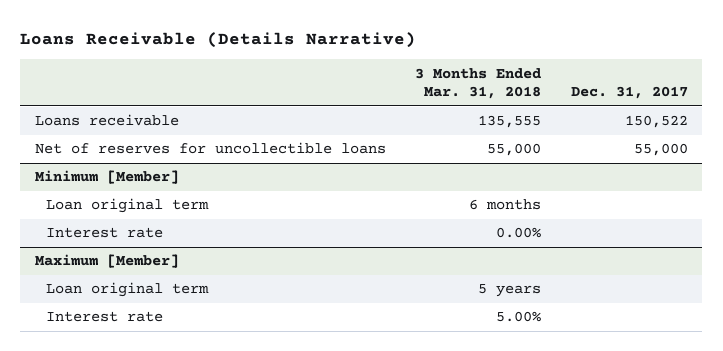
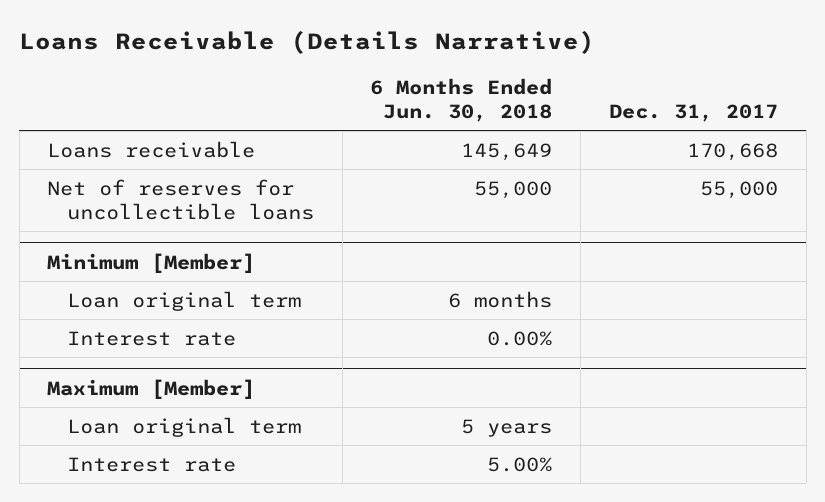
[415,67,542,100] 3 Months Ended Mar. 31, 2018 -> none
none -> [370,77,553,122] 6 Months Ended Jun. 30, 2018
[624,115,688,129] 150,522 -> [686,142,778,161] 170,668

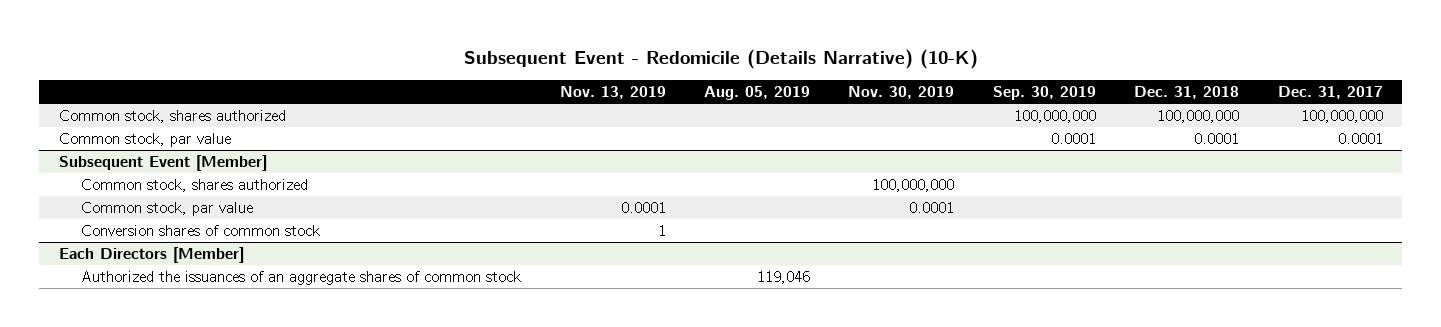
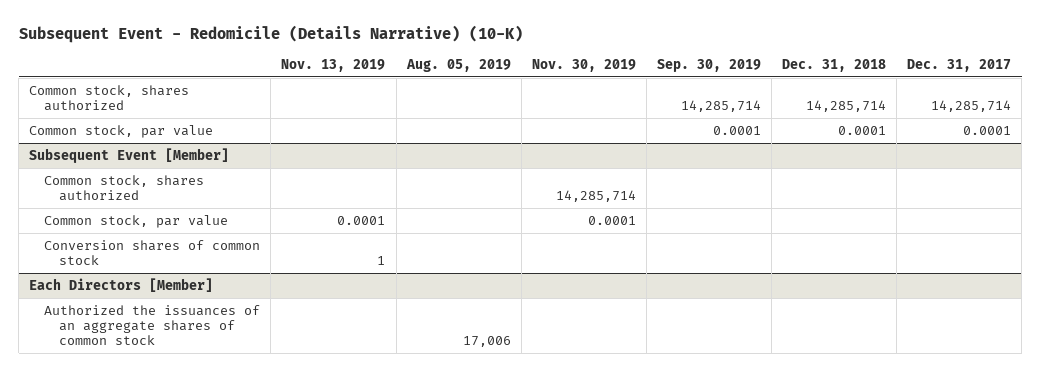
[1013,110,1096,124] 100,000,000 -> [681,100,762,113] 14,285,714
[1157,110,1240,124] 100,000,000 -> [806,100,887,113] 14,285,714
[1300,110,1383,124] 100,000,000 -> [931,100,1012,113] 14,285,714
[872,179,955,193] 100,000,000 -> [555,190,636,203] 14,285,714
[757,271,811,285] 119,046 -> [462,336,511,348] 17,006

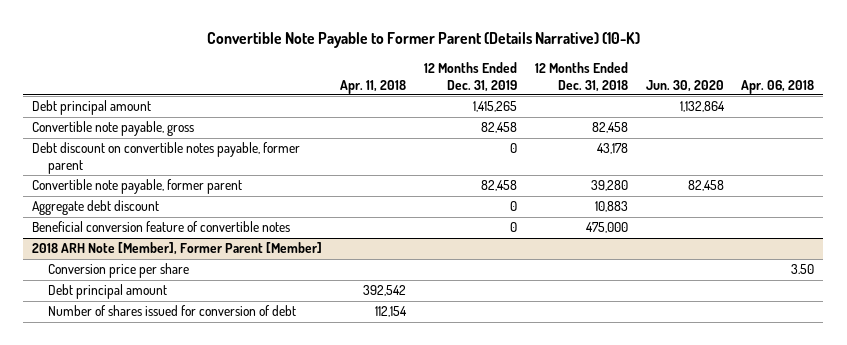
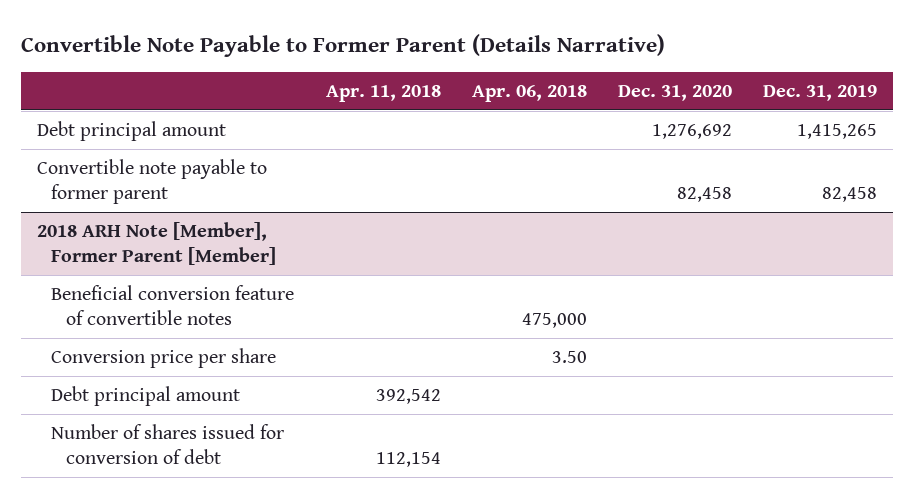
[207,32,641,49] Convertible Note Payable to Former Parent (Details Narrative) (10-K) -> [21,34,666,58] Convertible Note Payable to Former Parent (Details Narrative)
[423,61,517,92] 12 Months Ended Dec. 31, 2019 -> none
[534,61,628,92] 12 Months Ended Dec. 31, 2018 -> none
[645,79,724,92] Jun. 30, 2020 -> none
none -> [618,85,733,102] Dec. 31, 2020
none -> [763,85,878,102] Dec. 31, 2019
[32,121,195,137] Convertible note payable, gross -> none
[32,142,301,175] Debt discount on convertible notes payable, former parent -> none
[32,200,160,216] Aggregate debt discount -> none
[32,221,291,233] Beneficial conversion feature of convertible notes -> none
[32,179,243,195] Convertible note payable, former parent -> [36,159,267,204] Convertible note payable to former parent
none -> [51,285,295,325] Beneficial conversion feature of convertible notes

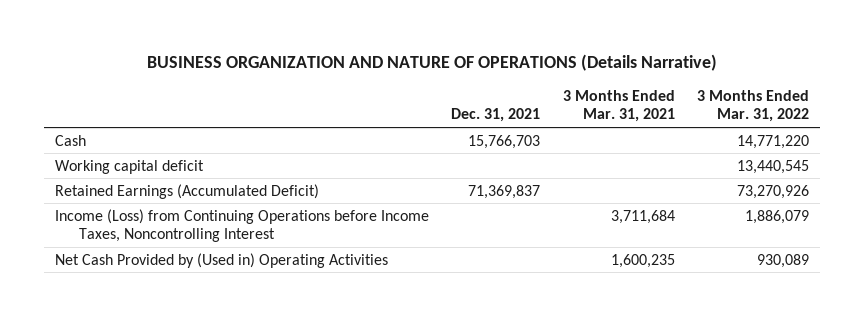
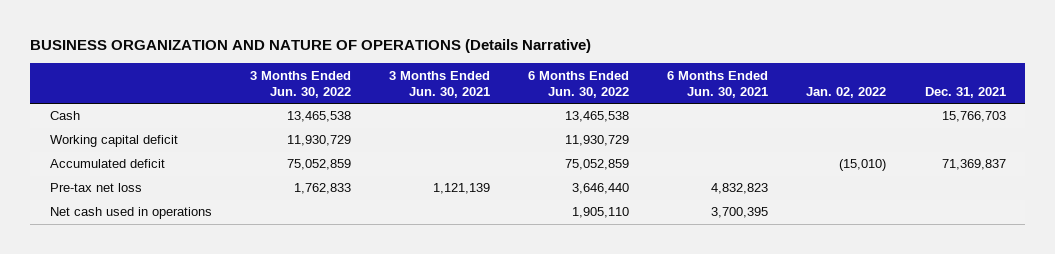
[562,90,675,123] 3 Months Ended Mar. 31, 2021 -> none
[696,90,809,123] 3 Months Ended Mar. 31, 2022 -> none
none -> [249,70,351,98] 3 Months Ended Jun. 30, 2022
none -> [388,70,490,98] 3 Months Ended Jun. 30, 2021
none -> [528,70,630,98] 6 Months Ended Jun. 30, 2022
none -> [667,70,769,98] 6 Months Ended Jun. 30, 2021
none -> [806,86,887,98] Jan. 02, 2022
[55,183,320,199] Retained Earnings (Accumulated Deficit) -> [49,159,165,169] Accumulated deficit
[55,208,430,242] Income (Loss) from Continuing Operations before Income Taxes, Noncontrolling Interest -> [49,183,142,193] Pre-tax net loss
[55,252,389,268] Net Cash Provided by (Used in) Operating Activities -> [49,207,212,220] Net cash used in operations

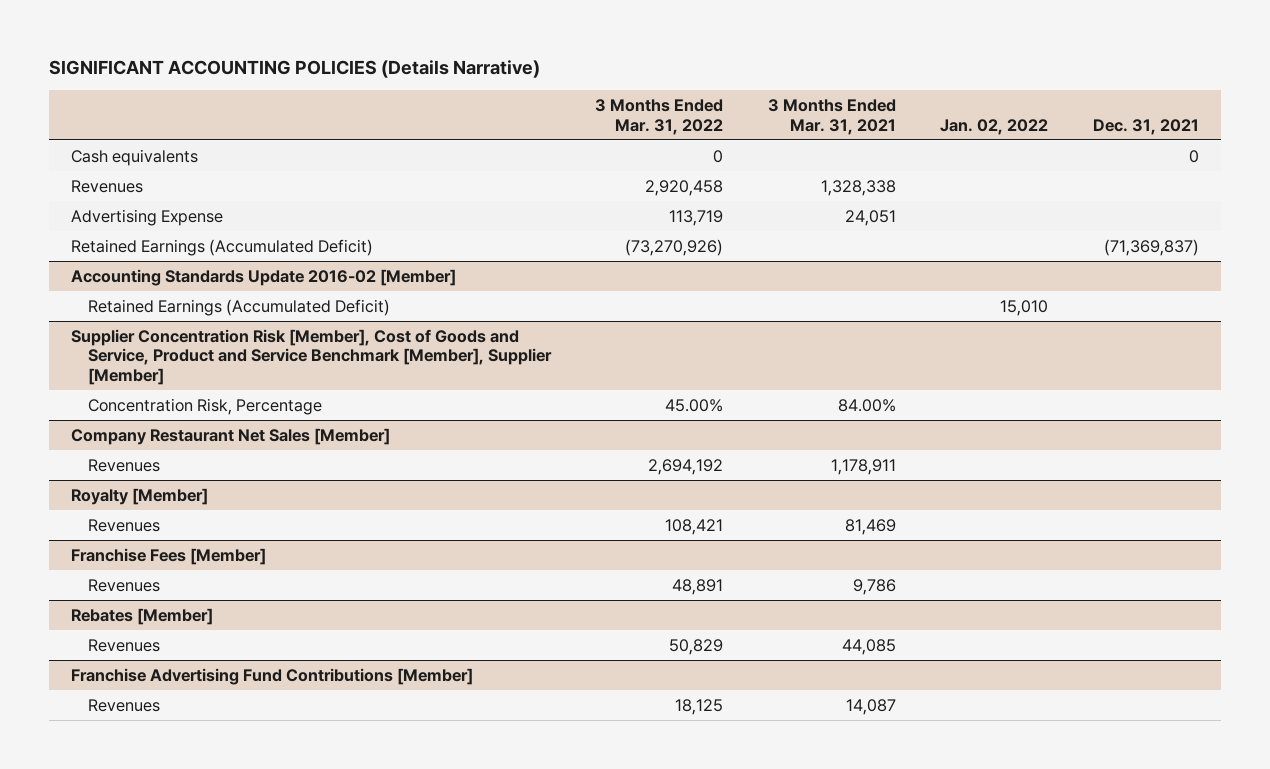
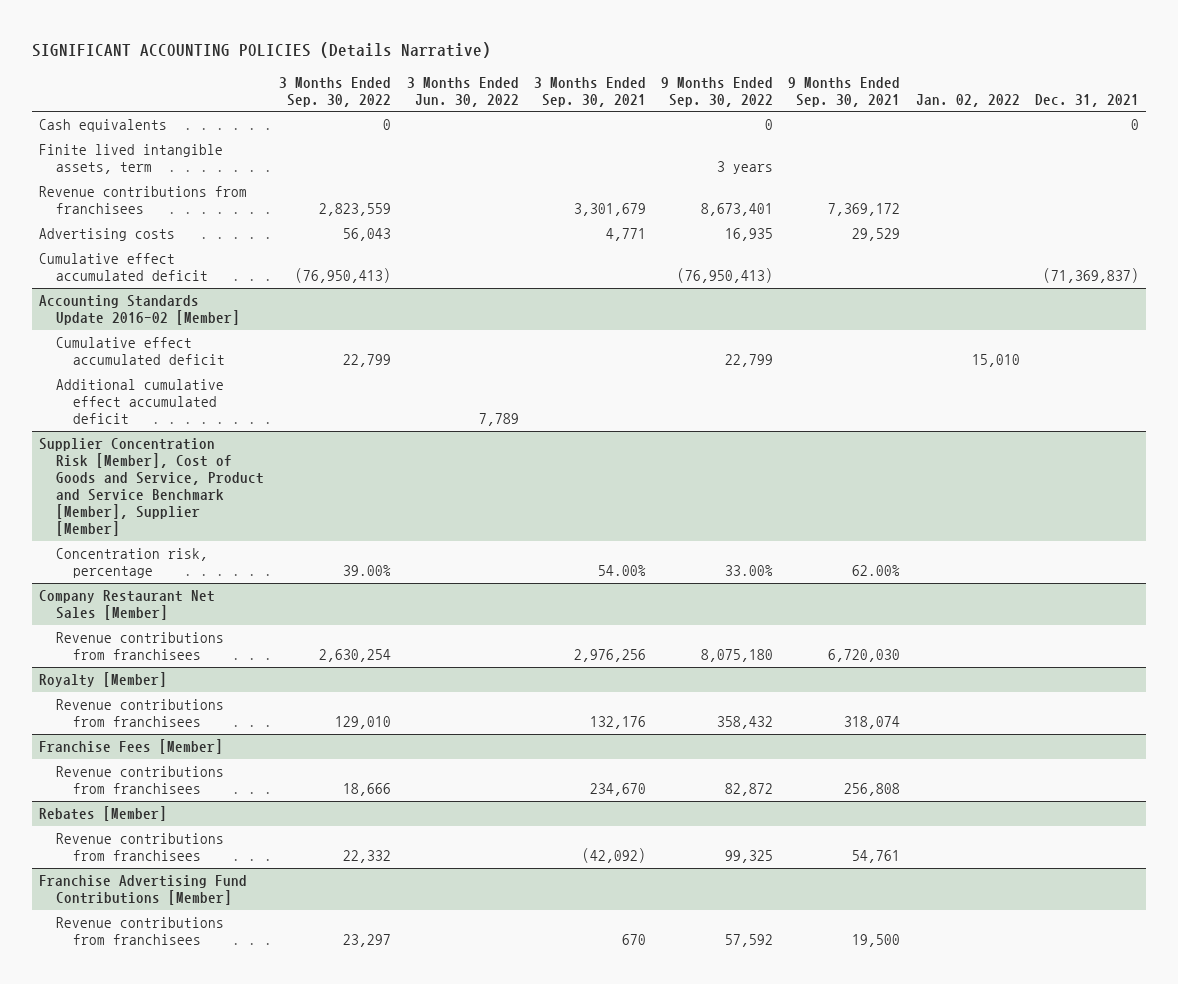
[595,98,724,135] 3 Months Ended Mar. 31, 2022 -> none
[767,98,896,135] 3 Months Ended Mar. 31, 2021 -> none
none -> [279,76,392,107] 3 Months Ended Sep. 30, 2022
none -> [406,76,519,107] 3 Months Ended Jun. 30, 2022
none -> [533,76,646,107] 3 Months Ended Sep. 30, 2021
none -> [661,76,774,107] 9 Months Ended Sep. 30, 2022
none -> [788,76,901,107] 9 Months Ended Sep. 30, 2021
none -> [39,144,224,175] Finite lived intangible assets, term
[71,179,144,193] Revenues -> [39,186,248,215] Revenue contributions from franchisees
[71,208,224,226] Advertising Expense -> [39,228,176,242] Advertising costs
[71,238,374,256] Retained Earnings (Accumulated Deficit) -> [39,253,209,282] Cumulative effect accumulated deficit
[87,298,390,316] Retained Earnings (Accumulated Deficit) -> [56,337,225,366] Cumulative effect accumulated deficit
none -> [56,379,225,425] Additional cumulative effect accumulated deficit
[87,397,322,415] Concentration Risk, Percentage -> [56,548,209,579] Concentration risk, percentage
[87,458,160,472] Revenues -> [56,632,225,661] Revenue contributions from franchisees
[87,518,160,532] Revenues -> [56,699,225,728] Revenue contributions from franchisees
[87,578,160,592] Revenues -> [56,766,225,795] Revenue contributions from franchisees
[87,638,160,652] Revenues -> [56,833,225,862] Revenue contributions from franchisees
[87,698,160,712] Revenues -> [56,917,225,946] Revenue contributions from franchisees

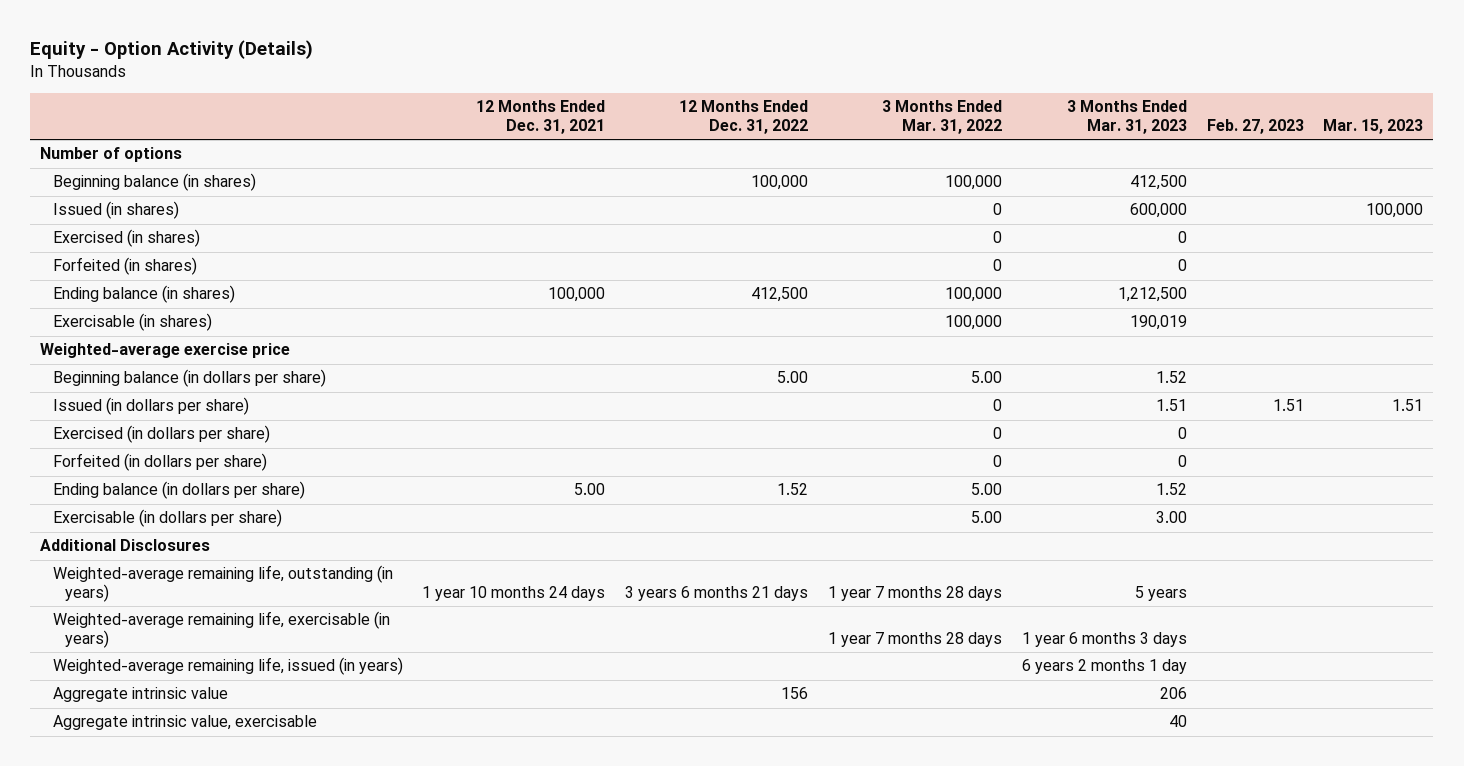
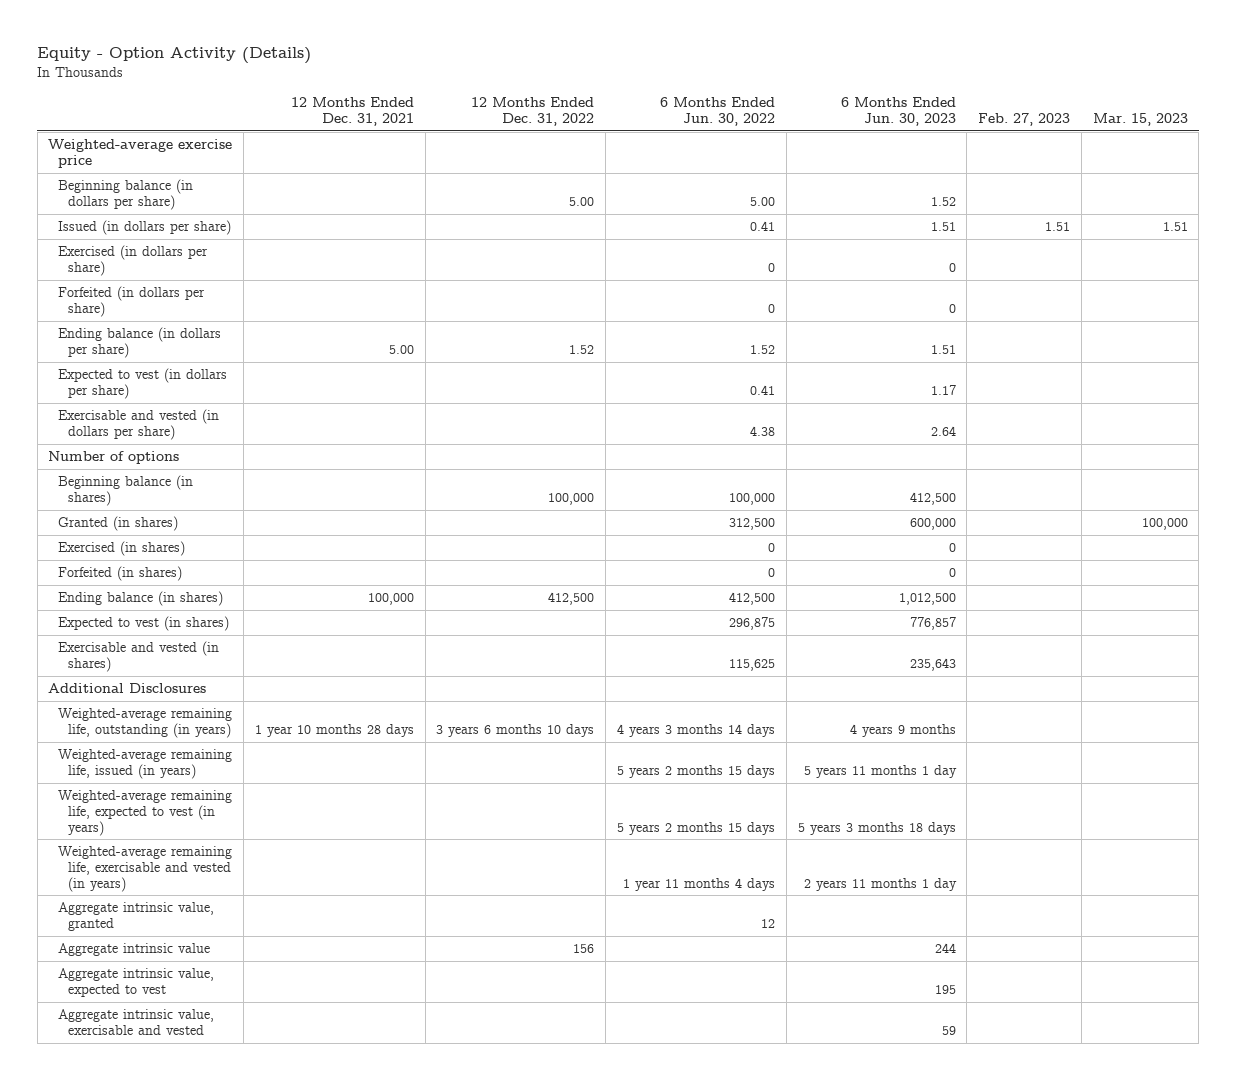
[882,100,1003,135] 3 Months Ended Mar. 31, 2022 -> none
[1066,100,1187,135] 3 Months Ended Mar. 31, 2023 -> none
none -> [659,97,775,127] 6 Months Ended Jun. 30, 2022
none -> [840,97,956,127] 6 Months Ended Jun. 30, 2023
[52,201,179,220] Issued (in shares) -> none
[52,313,212,332] Exercisable (in shares) -> none
none -> [58,368,228,399] Expected to vest (in dollars per share)
[52,509,282,528] Exercisable (in dollars per share) -> [58,409,220,440] Exercisable and vested (in dollars per share)
[40,147,183,163] Number of options -> [48,451,180,465] Number of options
[52,173,256,192] Beginning balance (in shares) -> [58,475,194,506] Beginning balance (in shares)
none -> [58,516,179,532] Granted (in shares)
[52,229,200,248] Exercised (in shares) -> [58,541,186,557] Exercised (in shares)
[52,257,197,276] Forfeited (in shares) -> [58,566,183,582] Forfeited (in shares)
[52,285,235,304] Ending balance (in shares) -> [58,591,224,607] Ending balance (in shares)
none -> [58,616,230,632] Expected to vest (in shares)
none -> [58,641,220,672] Exercisable and vested (in shares)
[52,611,390,649] Weighted-average remaining life, exercisable (in years) -> none
[422,586,606,602] 1 year 10 months 24 days -> [254,723,414,737] 1 year 10 months 28 days
[625,586,809,602] 3 years 6 months 21 days -> [436,723,595,737] 3 years 6 months 10 days
none -> [58,790,233,836] Weighted-average remaining life, expected to vest (in years)
none -> [58,846,233,892] Weighted-average remaining life, exercisable and vested (in years)
none -> [58,902,215,931] Aggregate intrinsic value, granted
none -> [58,968,215,997] Aggregate intrinsic value, expected to vest
[52,715,317,731] Aggregate intrinsic value, exercisable -> [58,1009,215,1035] Aggregate intrinsic value, exercisable and vested

